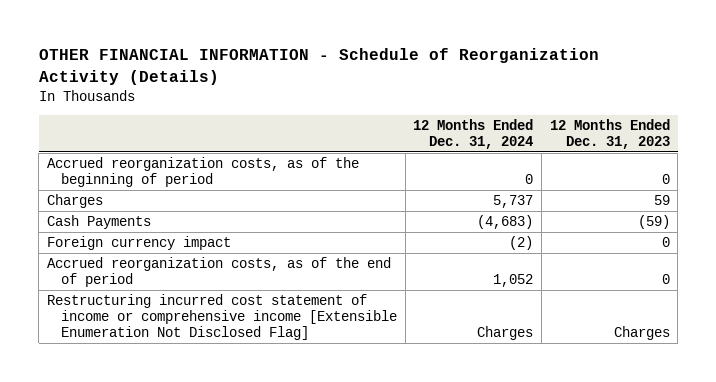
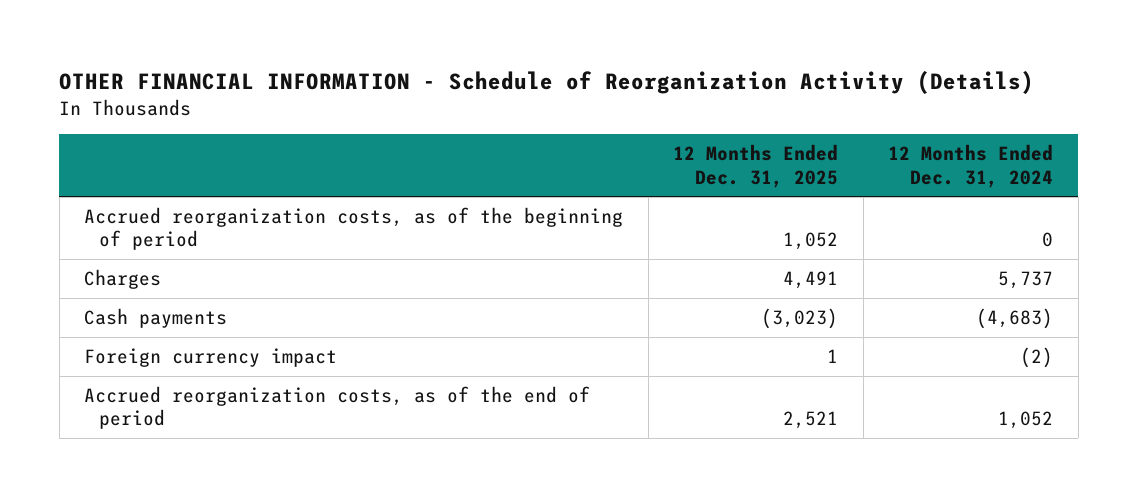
[549,118,670,150] 12 Months Ended Dec. 31, 2023 -> none
none -> [673,144,839,188] 12 Months Ended Dec. 31, 2025
[46,215,151,230] Cash Payments -> [84,308,228,329] Cash payments
[46,294,398,341] Restructuring incurred cost statement of income or comprehensive income [Extensible Enumeration Not Disclosed Flag] -> none

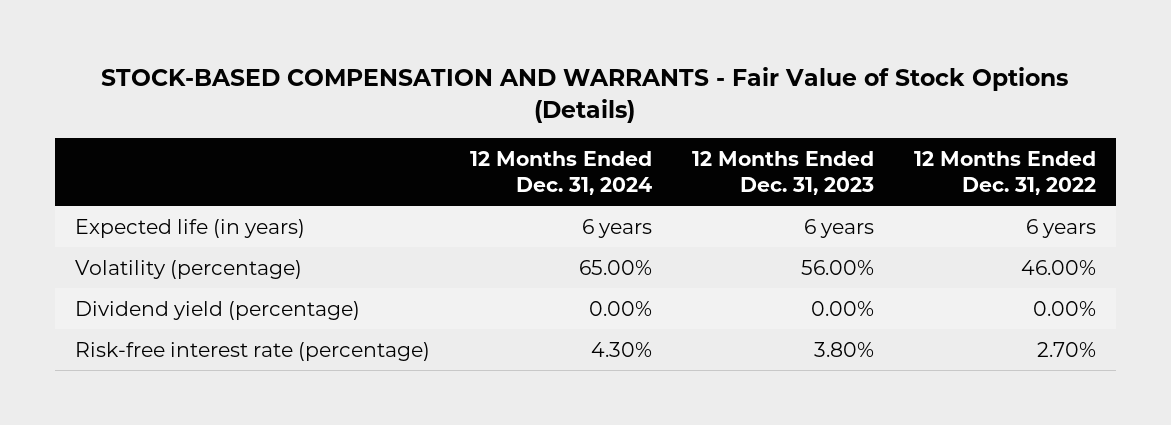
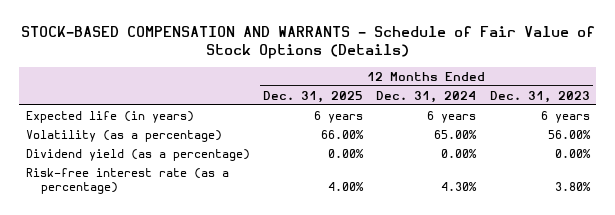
[101,67,1069,123] STOCK-BASED COMPENSATION AND WARRANTS - Fair Value of Stock Options (Details) -> [20,26,595,60] STOCK-BASED COMPENSATION AND WARRANTS - Schedule of Fair Value of Stock Options (Details)
[914,150,1097,195] 12 Months Ended Dec. 31, 2022 -> none
none -> [263,90,364,103] Dec. 31, 2025
[74,259,302,279] Volatility (percentage) -> [25,129,222,142] Volatility (as a percentage)
[74,300,360,320] Dividend yield (percentage) -> [25,148,250,161] Dividend yield (as a percentage)
[74,341,430,361] Risk-free interest rate (percentage) -> [25,167,229,194] Risk-free interest rate (as a percentage)

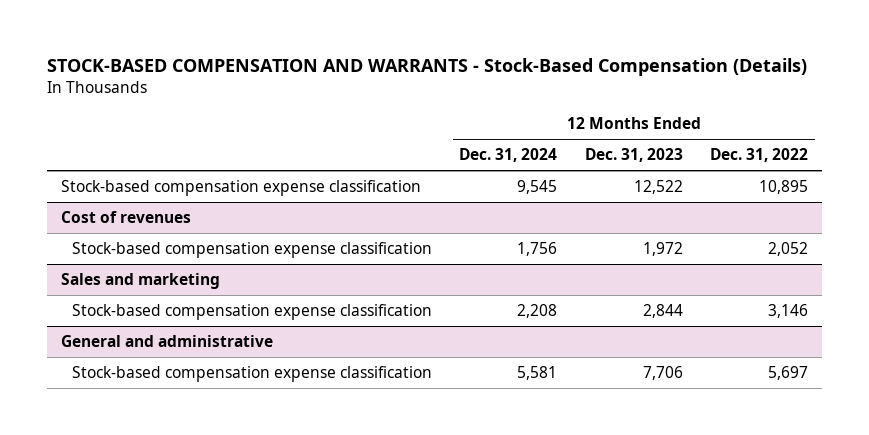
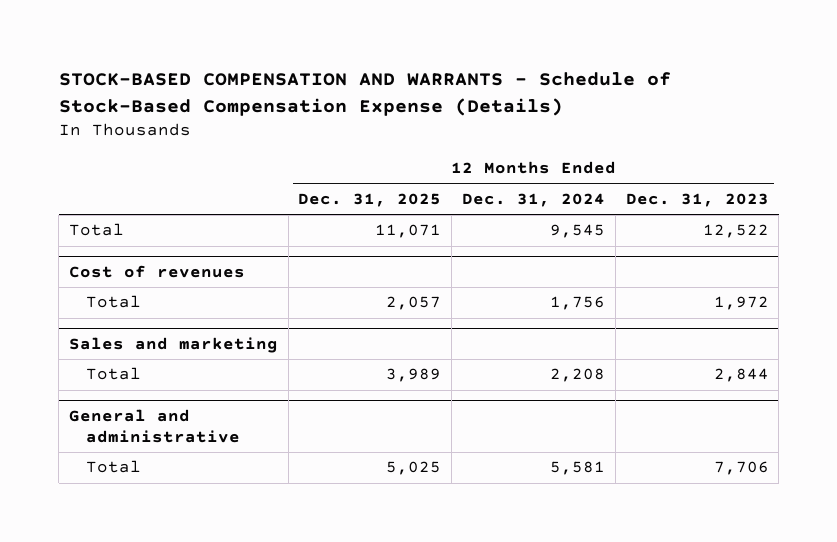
[47,57,808,76] STOCK-BASED COMPENSATION AND WARRANTS - Stock-Based Compensation (Details) -> [58,72,671,117] STOCK-BASED COMPENSATION AND WARRANTS - Schedule of Stock-Based Compensation Expense (Details)
[710,148,809,163] Dec. 31, 2022 -> none
none -> [298,192,442,207] Dec. 31, 2025
[61,180,422,197] Stock-based compensation expense classification -> [68,223,124,237] Total
[72,242,433,259] Stock-based compensation expense classification -> [86,295,142,309] Total
[72,304,433,321] Stock-based compensation expense classification -> [86,367,142,381] Total
[72,366,433,383] Stock-based compensation expense classification -> [86,460,142,474] Total

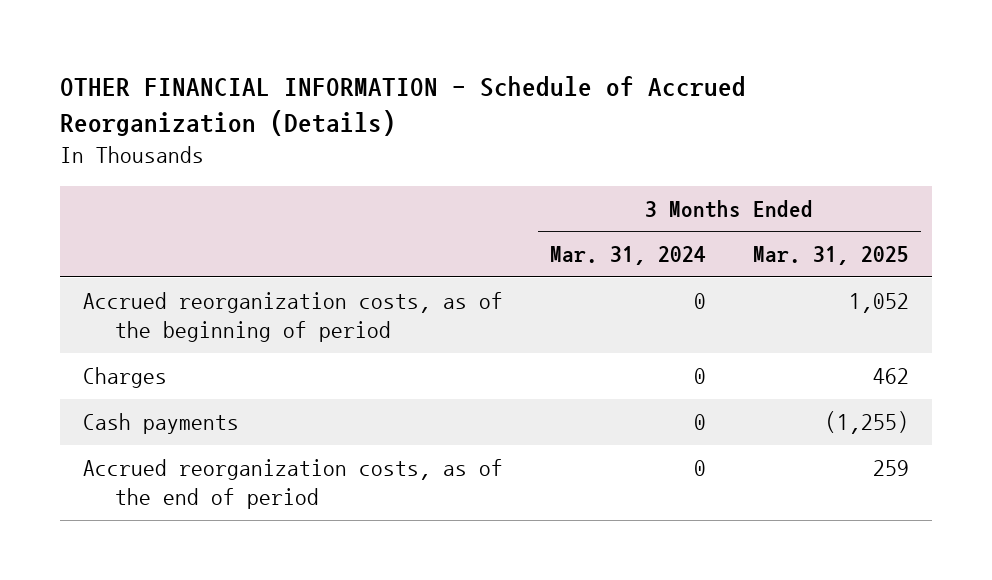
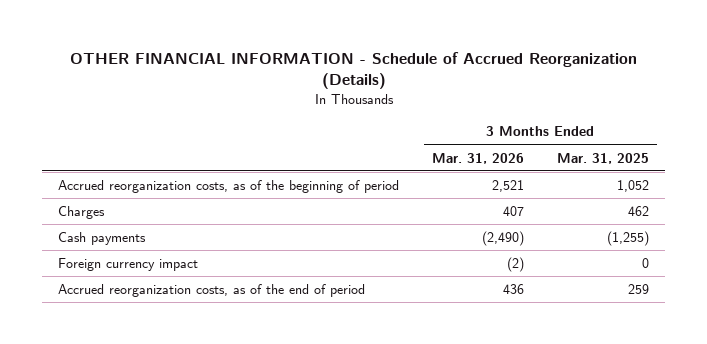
[549,246,706,266] Mar. 31, 2024 -> none
none -> [432,152,525,164] Mar. 31, 2026
none -> [58,258,199,272] Foreign currency impact

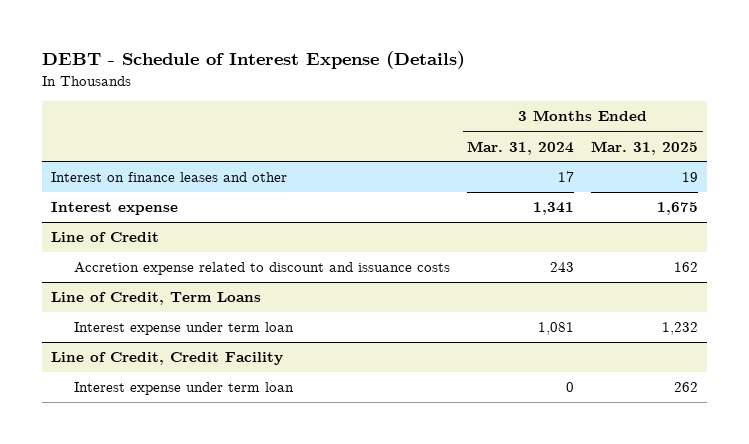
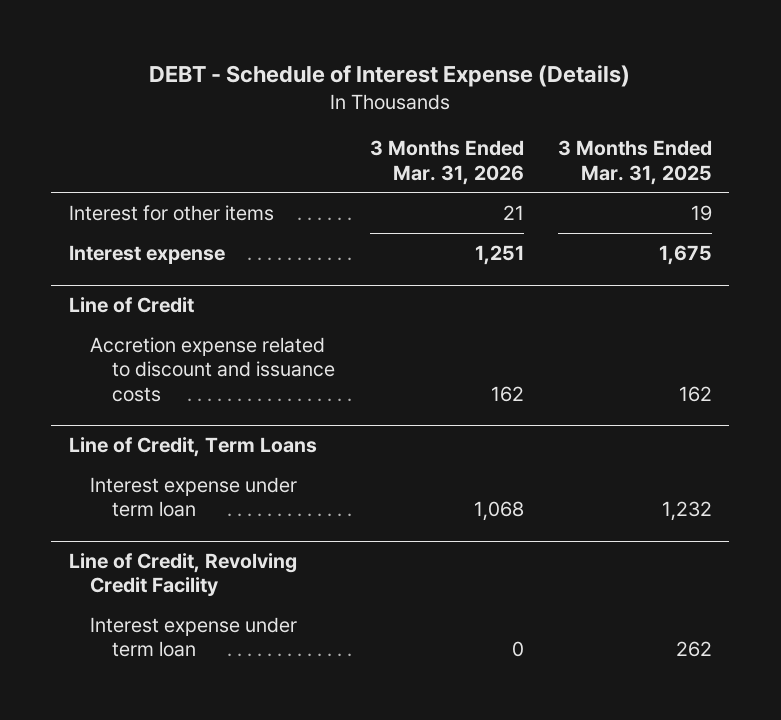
[467,140,575,155] Mar. 31, 2024 -> none
none -> [369,140,524,185] 3 Months Ended Mar. 31, 2026
[50,172,287,183] Interest on finance leases and other -> none
none -> [68,204,274,221] Interest for other items
[50,352,283,366] Line of Credit, Credit Facility -> [68,553,297,597] Line of Credit, Revolving Credit Facility

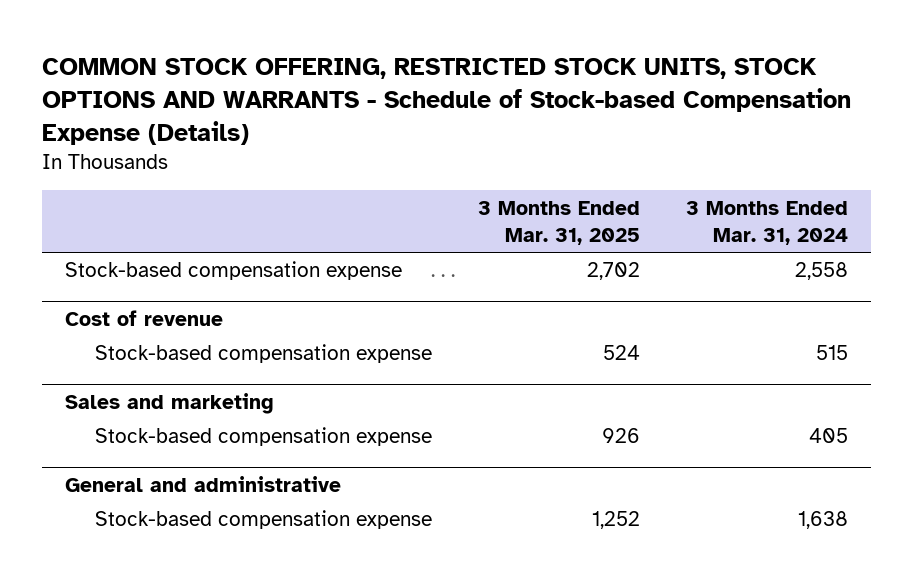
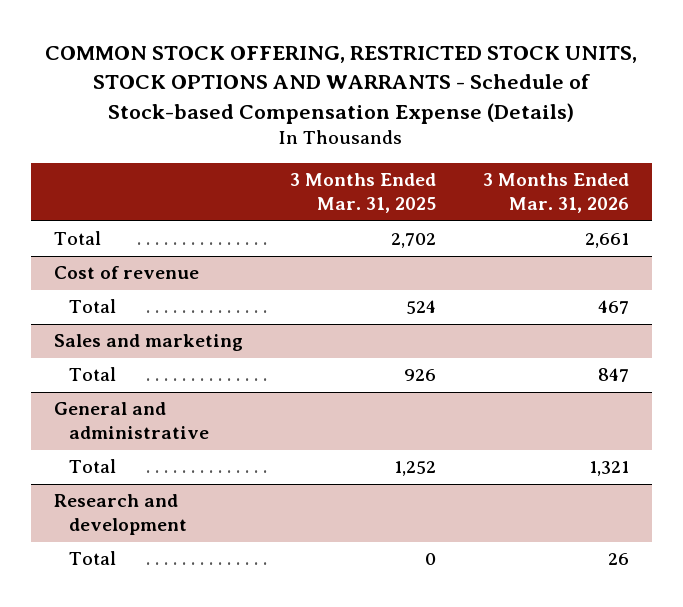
[686,200,849,245] 3 Months Ended Mar. 31, 2024 -> none
none -> [482,173,629,214] 3 Months Ended Mar. 31, 2026
[65,261,403,281] Stock-based compensation expense -> [54,231,102,246] Total
[95,344,433,364] Stock-based compensation expense -> [68,299,116,314] Total
[95,427,433,447] Stock-based compensation expense -> [68,367,116,382] Total
[95,510,433,530] Stock-based compensation expense -> [68,459,116,474] Total
none -> [54,494,187,536] Research and development
none -> [68,551,116,566] Total

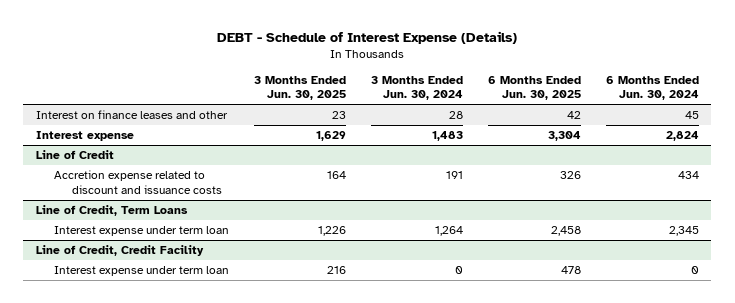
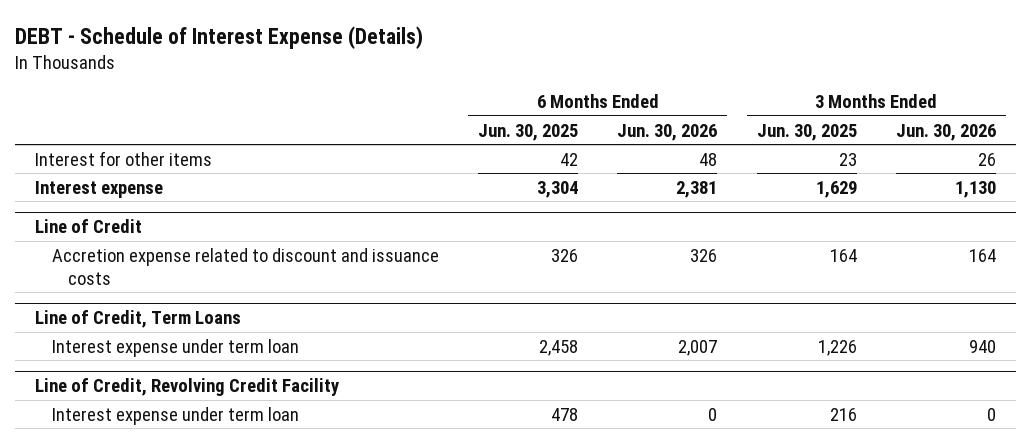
[370,75,463,101] 3 Months Ended Jun. 30, 2024 -> none
[605,75,699,101] 6 Months Ended Jun. 30, 2024 -> none
none -> [617,123,718,141] Jun. 30, 2026
none -> [896,123,997,141] Jun. 30, 2026
[35,110,228,120] Interest on finance leases and other -> [34,150,212,166] Interest for other items
[35,245,204,257] Line of Credit, Credit Facility -> [34,378,339,397] Line of Credit, Revolving Credit Facility

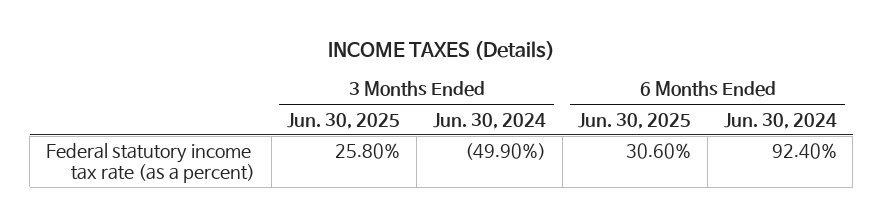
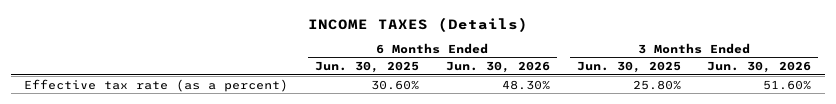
[432,112,546,129] Jun. 30, 2024 -> none
[723,112,837,129] Jun. 30, 2024 -> none
none -> [445,61,550,74] Jun. 30, 2026
none -> [707,61,812,74] Jun. 30, 2026
[45,143,255,184] Federal statutory income tax rate (as a percent) -> [24,78,289,92] Effective tax rate (as a percent)

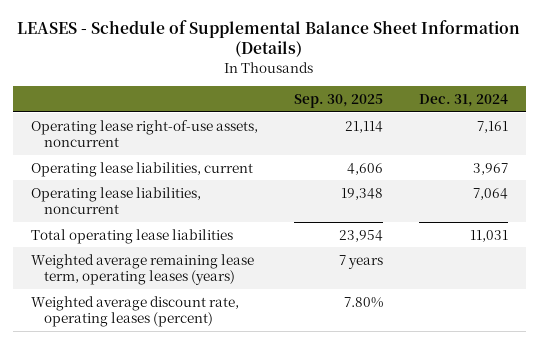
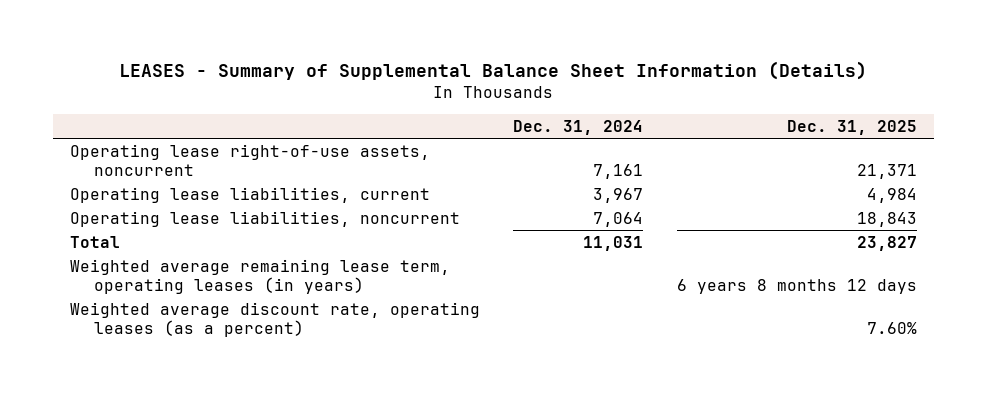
[17,19,521,58] LEASES - Schedule of Supplemental Balance Sheet Information (Details) -> [119,61,868,81] LEASES - Summary of Supplemental Balance Sheet Information (Details)
[293,93,383,108] Sep. 30, 2025 -> none
none -> [787,119,918,135] Dec. 31, 2025
[30,228,233,244] Total operating lease liabilities -> [69,235,120,248] Total
[30,253,254,285] Weighted average remaining lease term, operating leases (years) -> [69,258,450,294] Weighted average remaining lease term, operating leases (in years)
[30,295,239,327] Weighted average discount rate, operating leases (percent) -> [69,301,480,337] Weighted average discount rate, operating leases (as a percent)

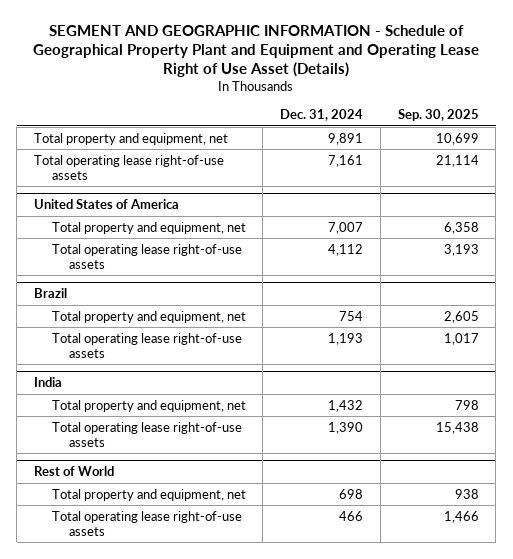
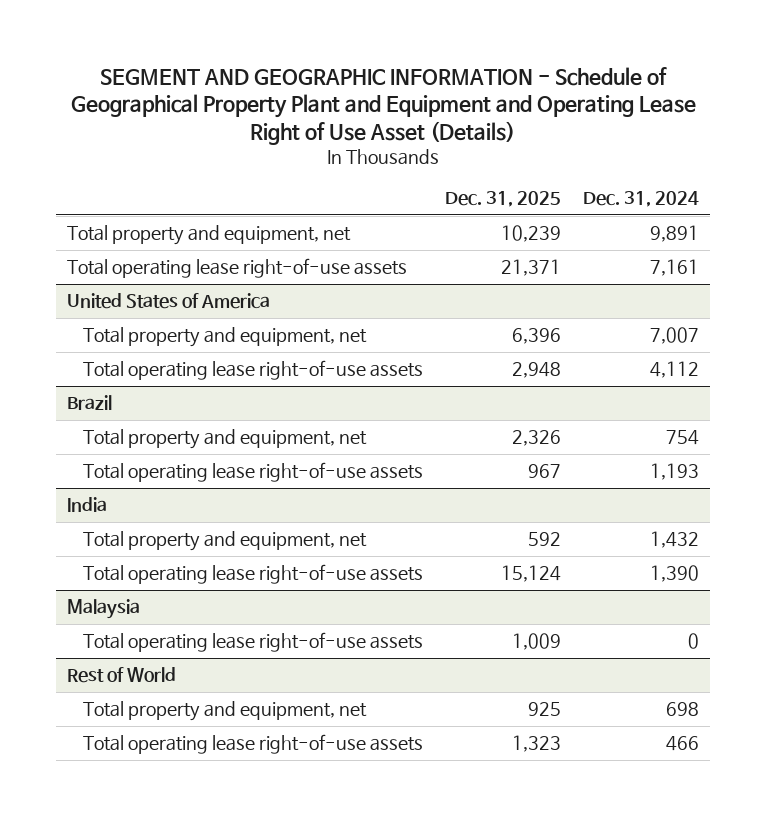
[397,109,479,122] Sep. 30, 2025 -> none
none -> [445,191,562,208] Dec. 31, 2025
none -> [67,599,141,620] Malaysia
none -> [83,632,424,653] Total operating lease right-of-use assets

